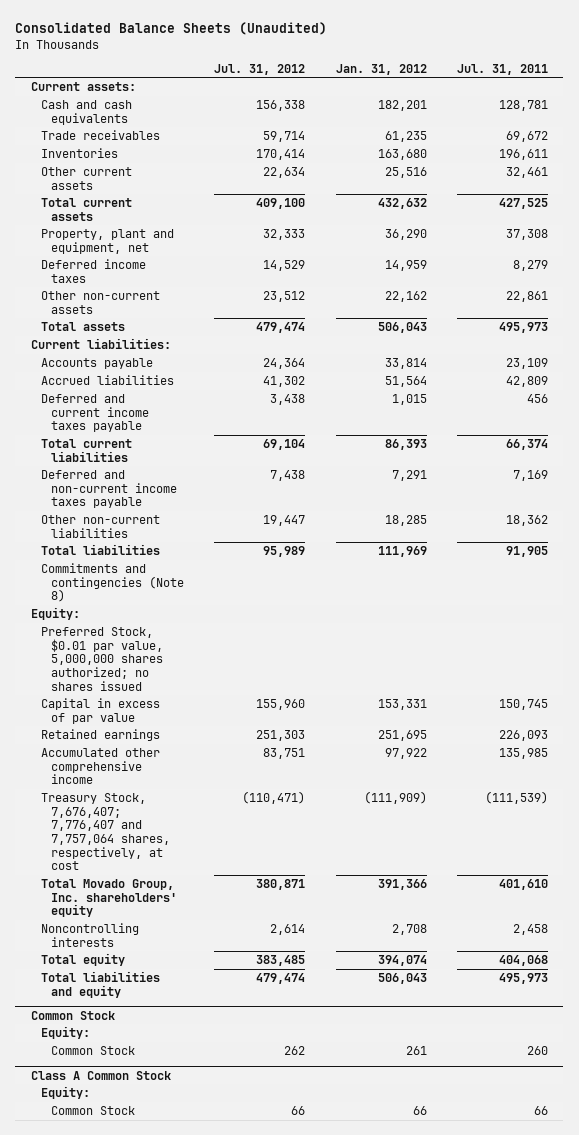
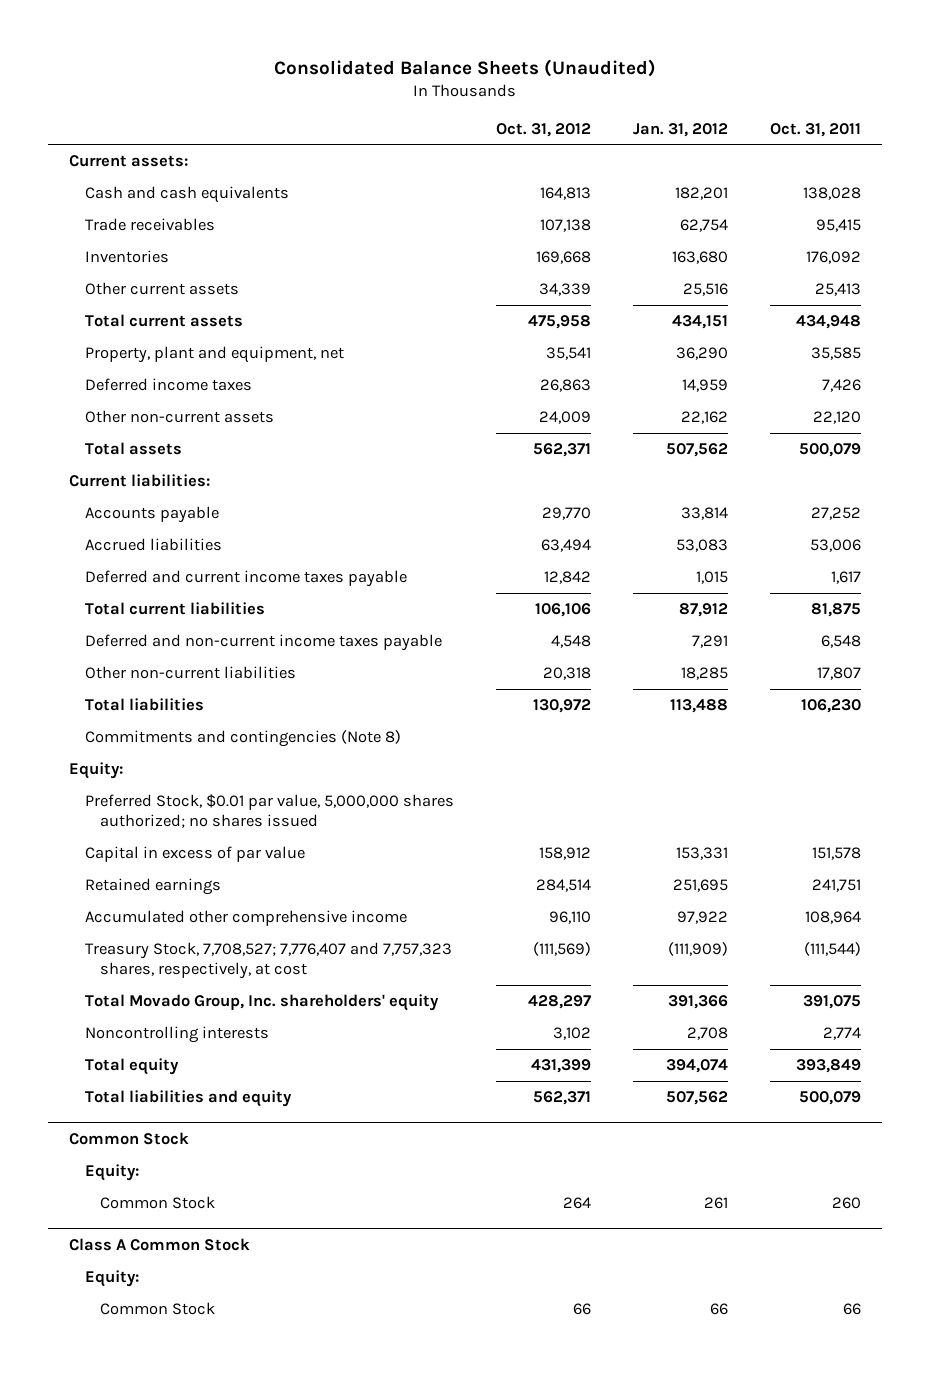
[214,63,306,75] Jul. 31, 2012 -> none
[457,63,549,75] Jul. 31, 2011 -> none
none -> [495,122,591,137] Oct. 31, 2012
none -> [769,122,861,137] Oct. 31, 2011
[384,130,427,142] 61,235 -> [679,219,728,233] 62,754
[377,197,427,209] 432,632 -> [671,315,728,330] 434,151
[377,321,427,333] 506,043 -> [665,443,728,458] 507,562
[384,375,427,387] 51,564 -> [675,539,728,553] 53,083
[384,438,427,450] 86,393 -> [678,603,728,618] 87,912
[377,545,427,557] 111,969 -> [669,699,728,714] 113,488
[40,792,170,871] Treasury Stock, 7,676,407; 7,776,407 and 7,757,064 shares, respectively, at cost -> [84,942,452,979] Treasury Stock, 7,708,527; 7,776,407 and 7,757,323 shares, respectively, at cost
[377,972,427,984] 506,043 -> [665,1091,728,1106] 507,562

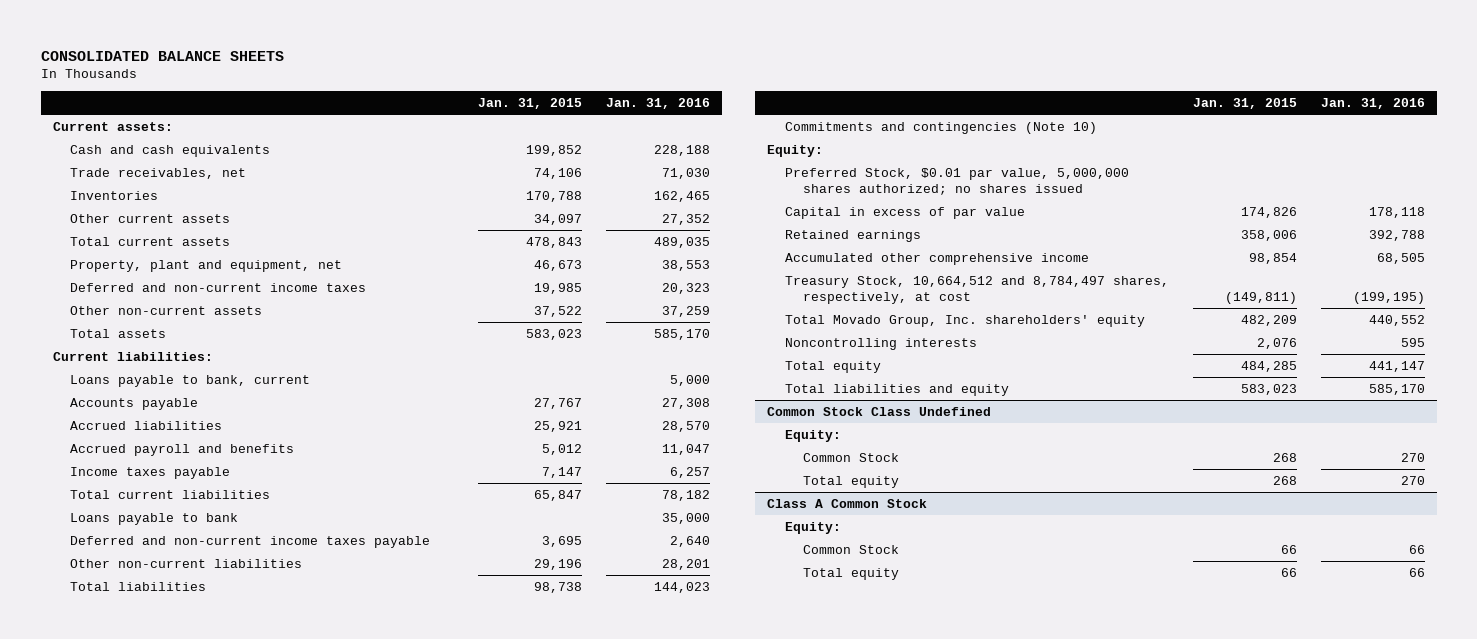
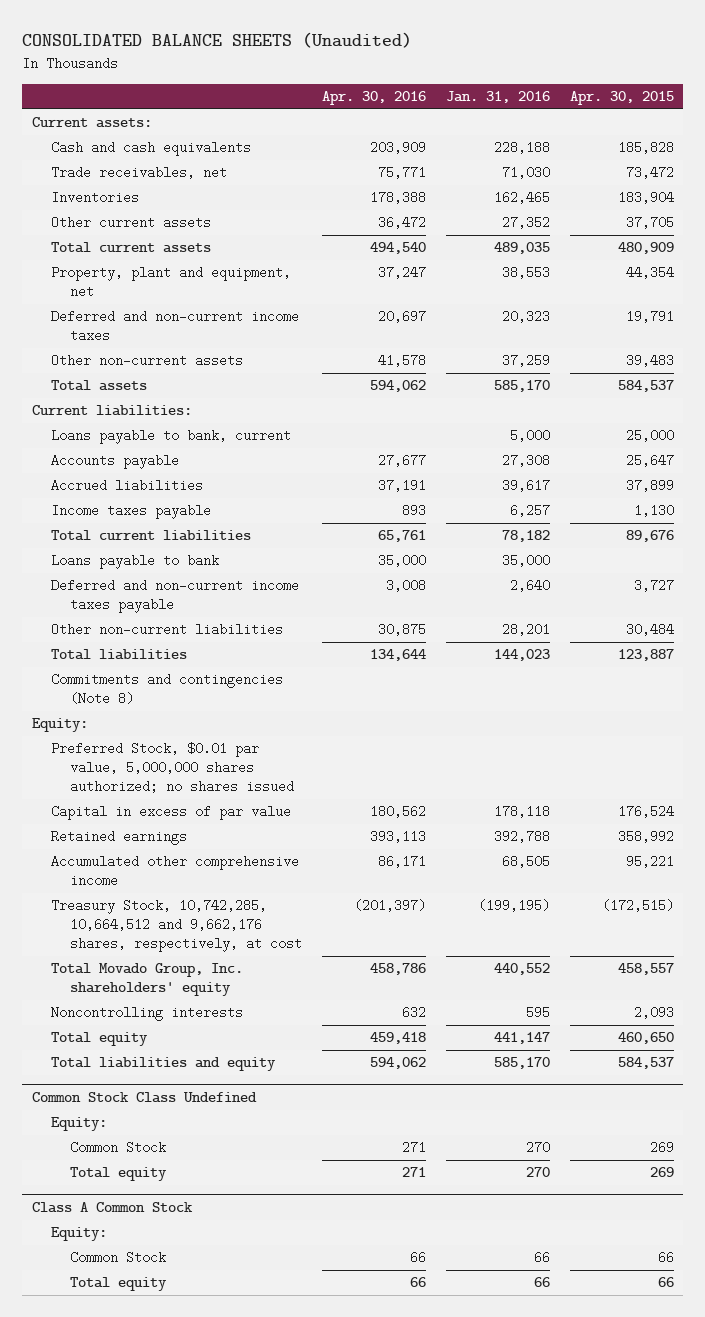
[40,50,284,61] CONSOLIDATED BALANCE SHEETS -> [21,32,412,49] CONSOLIDATED BALANCE SHEETS (Unaudited)
[478,97,583,109] Jan. 31, 2015 -> none
none -> [322,91,427,106] Apr. 30, 2016
none -> [569,91,674,106] Apr. 30, 2015
[70,443,295,456] Accrued payroll and benefits -> none
[662,420,711,432] 28,570 -> [501,479,550,493] 39,617
[784,121,1097,134] Commitments and contingencies (Note 10) -> [51,673,284,706] Commitments and contingencies (Note 8)
[784,275,1169,304] Treasury Stock, 10,664,512 and 8,784,497 shares, respectively, at cost -> [51,899,303,953] Treasury Stock, 10,742,285, 10,664,512 and 9,662,176 shares, respectively, at cost

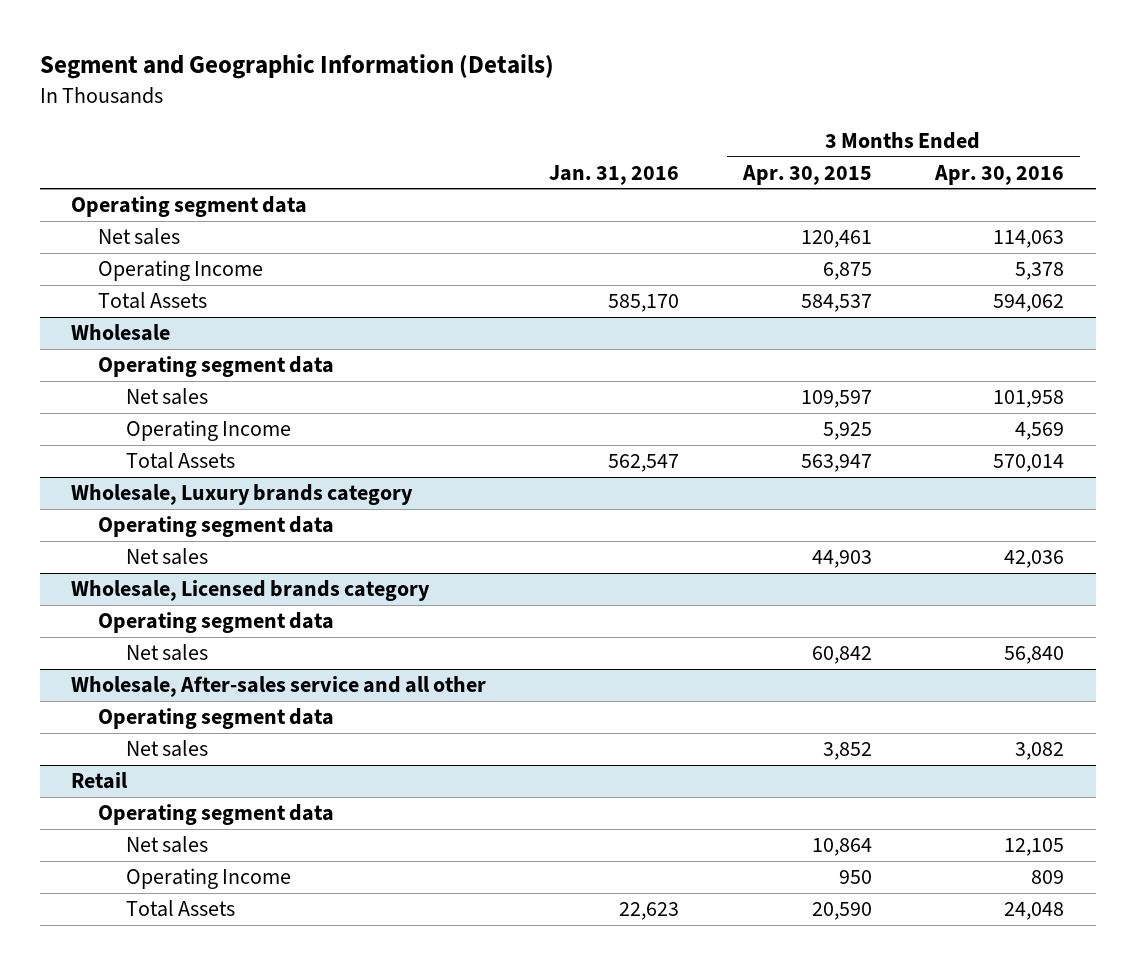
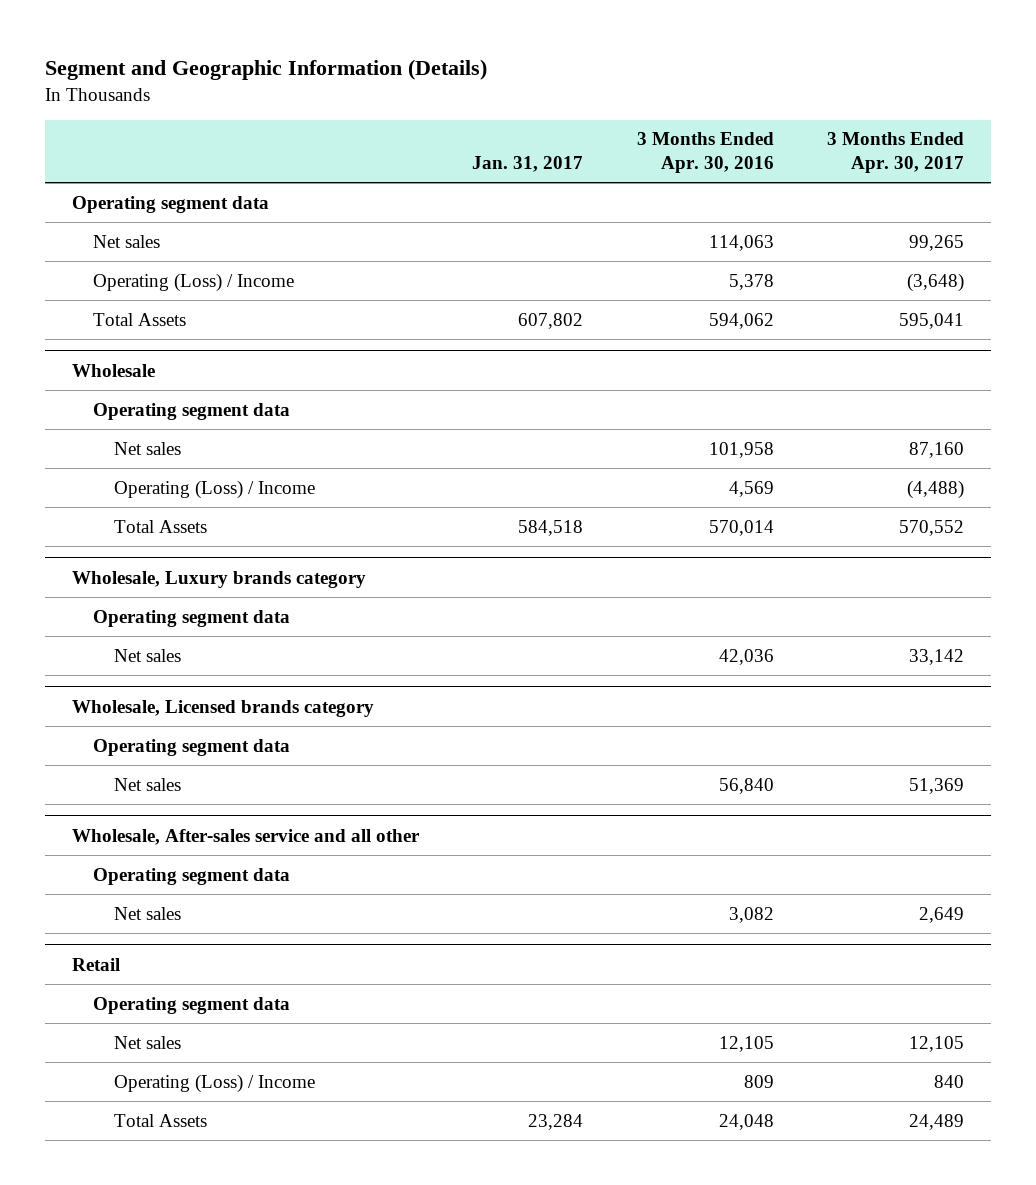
[549,164,680,185] Jan. 31, 2016 -> none
[741,164,872,185] Apr. 30, 2015 -> none
none -> [472,156,584,173] Jan. 31, 2017
none -> [827,132,965,174] 3 Months Ended Apr. 30, 2017
[98,260,264,282] Operating Income -> [93,272,295,292] Operating (Loss) / Income
[125,420,291,442] Operating Income -> [114,479,316,499] Operating (Loss) / Income
[125,868,291,890] Operating Income -> [114,1073,316,1093] Operating (Loss) / Income

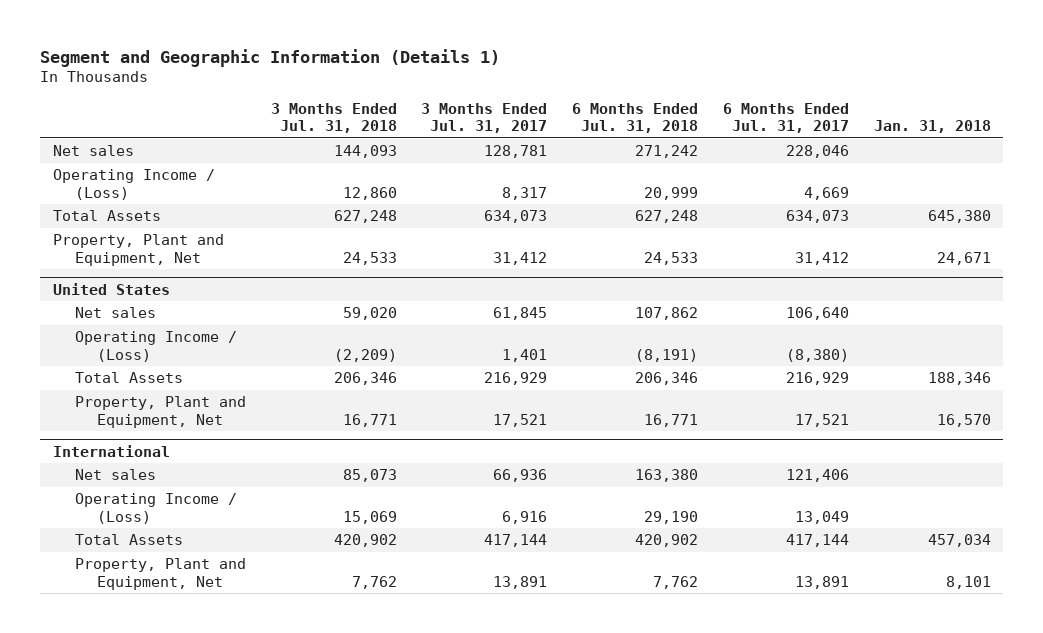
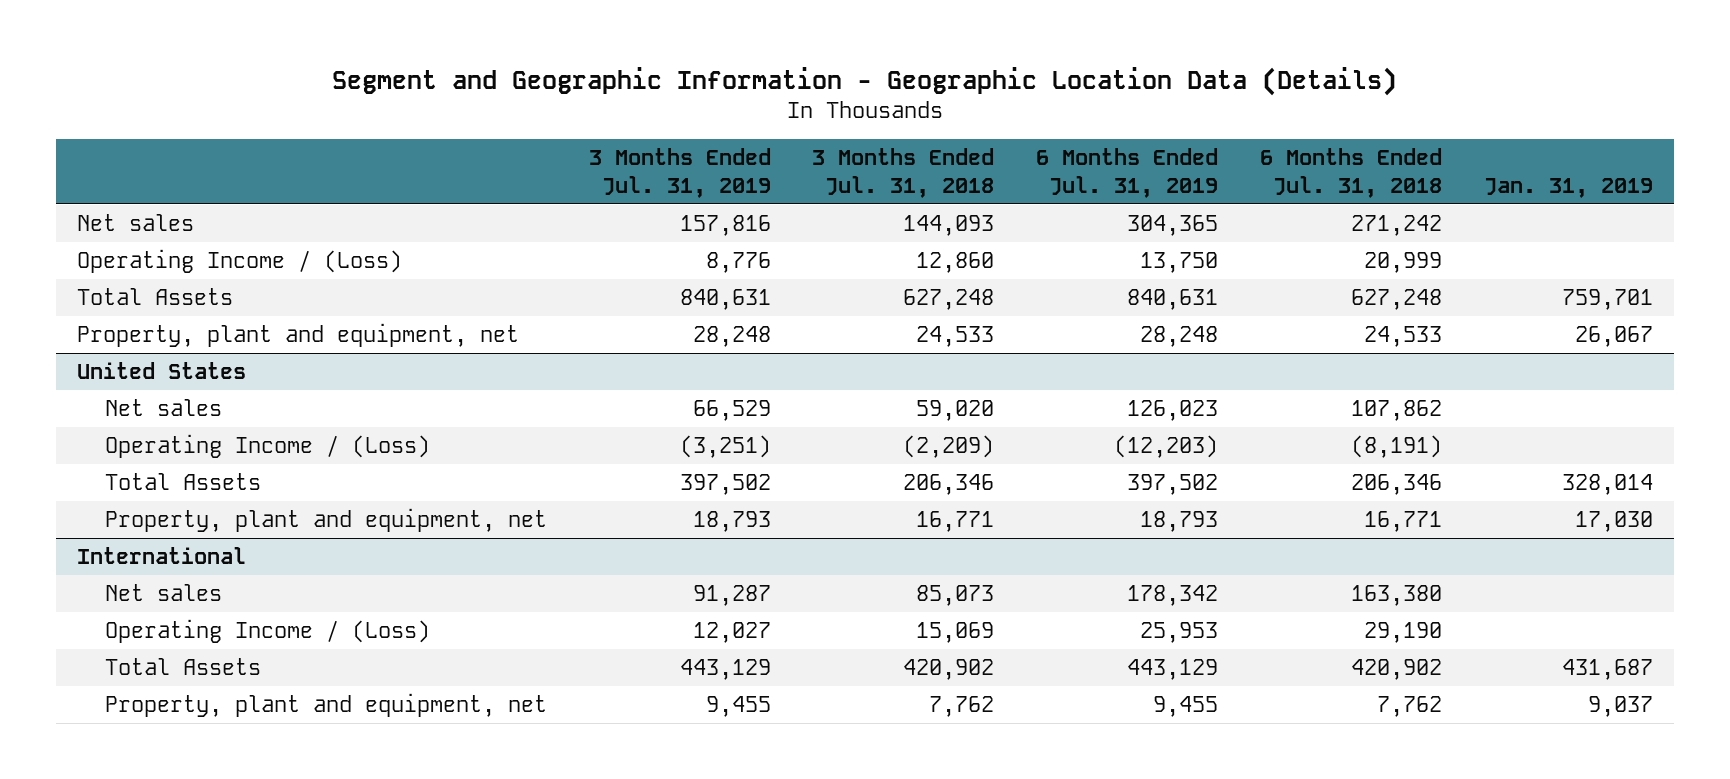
[40,48,501,67] Segment and Geographic Information (Details 1) -> [331,67,1397,97] Segment and Geographic Information - Geographic Location Data (Details)
[421,102,548,134] 3 Months Ended Jul. 31, 2017 -> none
[722,102,849,134] 6 Months Ended Jul. 31, 2017 -> none
[873,120,991,134] Jan. 31, 2018 -> none
none -> [588,148,771,198] 3 Months Ended Jul. 31, 2019
none -> [1036,148,1219,198] 6 Months Ended Jul. 31, 2019
none -> [1484,177,1654,198] Jan. 31, 2019
[52,234,224,266] Property, Plant and Equipment, Net -> [76,323,519,348] Property, plant and equipment, net
[74,396,246,428] Property, Plant and Equipment, Net -> [104,508,547,533] Property, plant and equipment, net
[74,558,246,590] Property, Plant and Equipment, Net -> [104,693,547,718] Property, plant and equipment, net

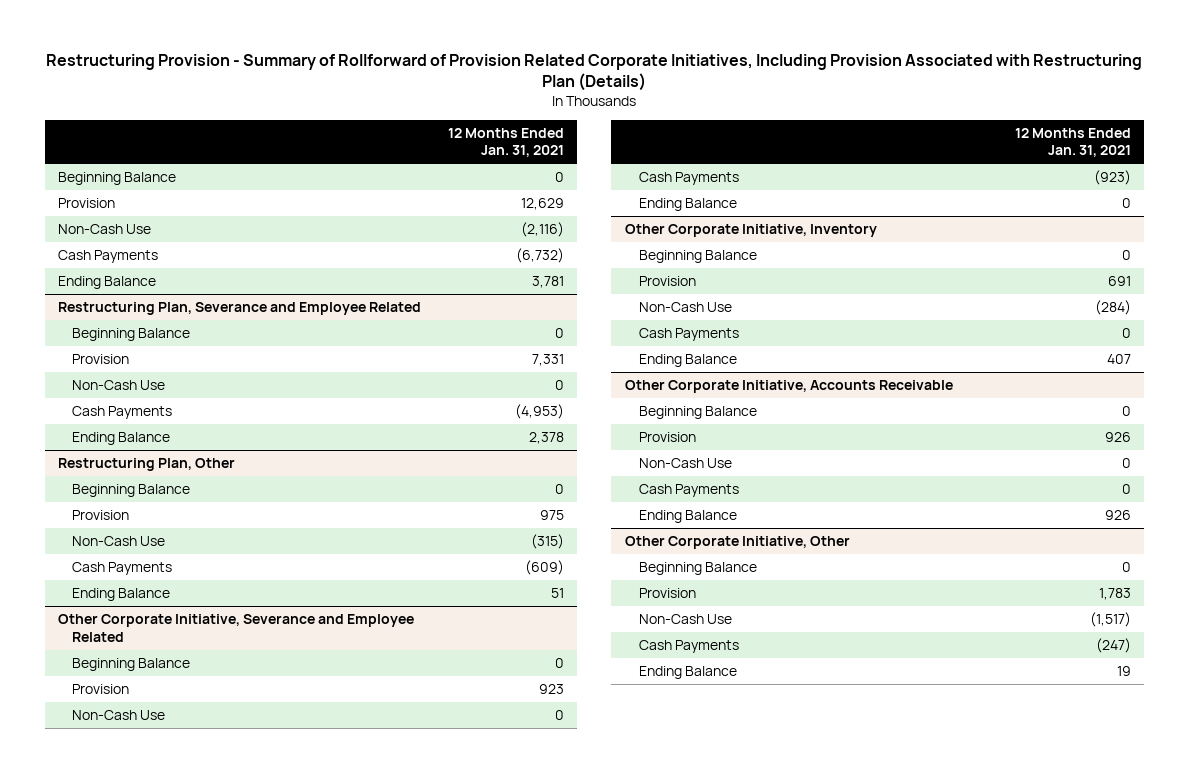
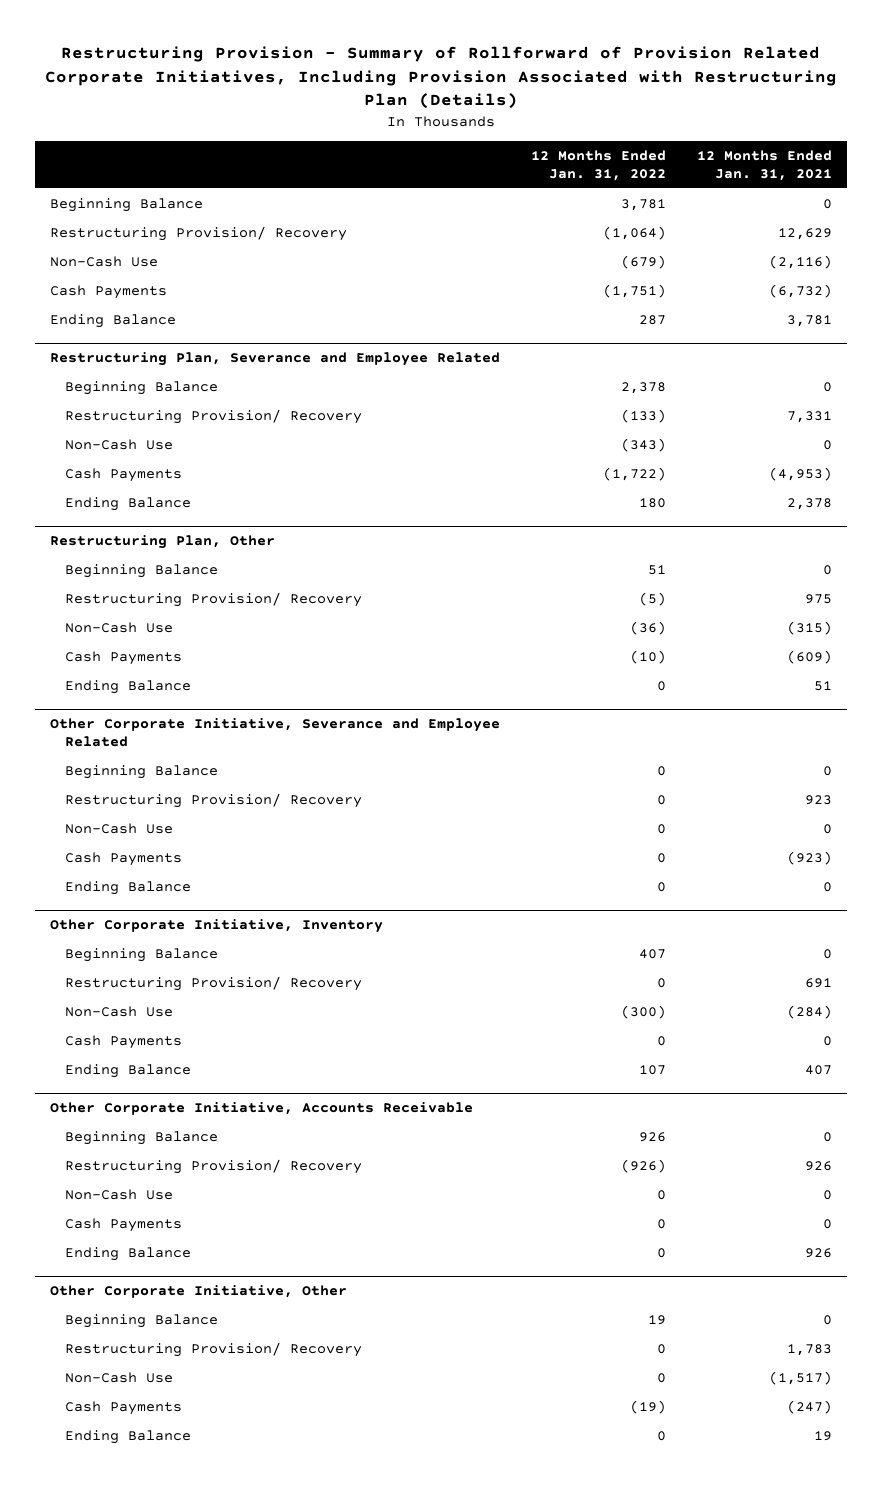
none -> [531,149,667,181] 12 Months Ended Jan. 31, 2022
[57,198,115,209] Provision -> [50,225,348,241] Restructuring Provision/ Recovery
[72,354,130,365] Provision -> [64,408,362,424] Restructuring Provision/ Recovery
[72,510,130,521] Provision -> [64,591,362,607] Restructuring Provision/ Recovery
[72,684,130,695] Provision -> [64,792,362,808] Restructuring Provision/ Recovery
[639,276,697,287] Provision -> [64,975,362,991] Restructuring Provision/ Recovery
[639,432,697,443] Provision -> [64,1158,362,1174] Restructuring Provision/ Recovery
[639,588,697,599] Provision -> [64,1341,362,1357] Restructuring Provision/ Recovery

